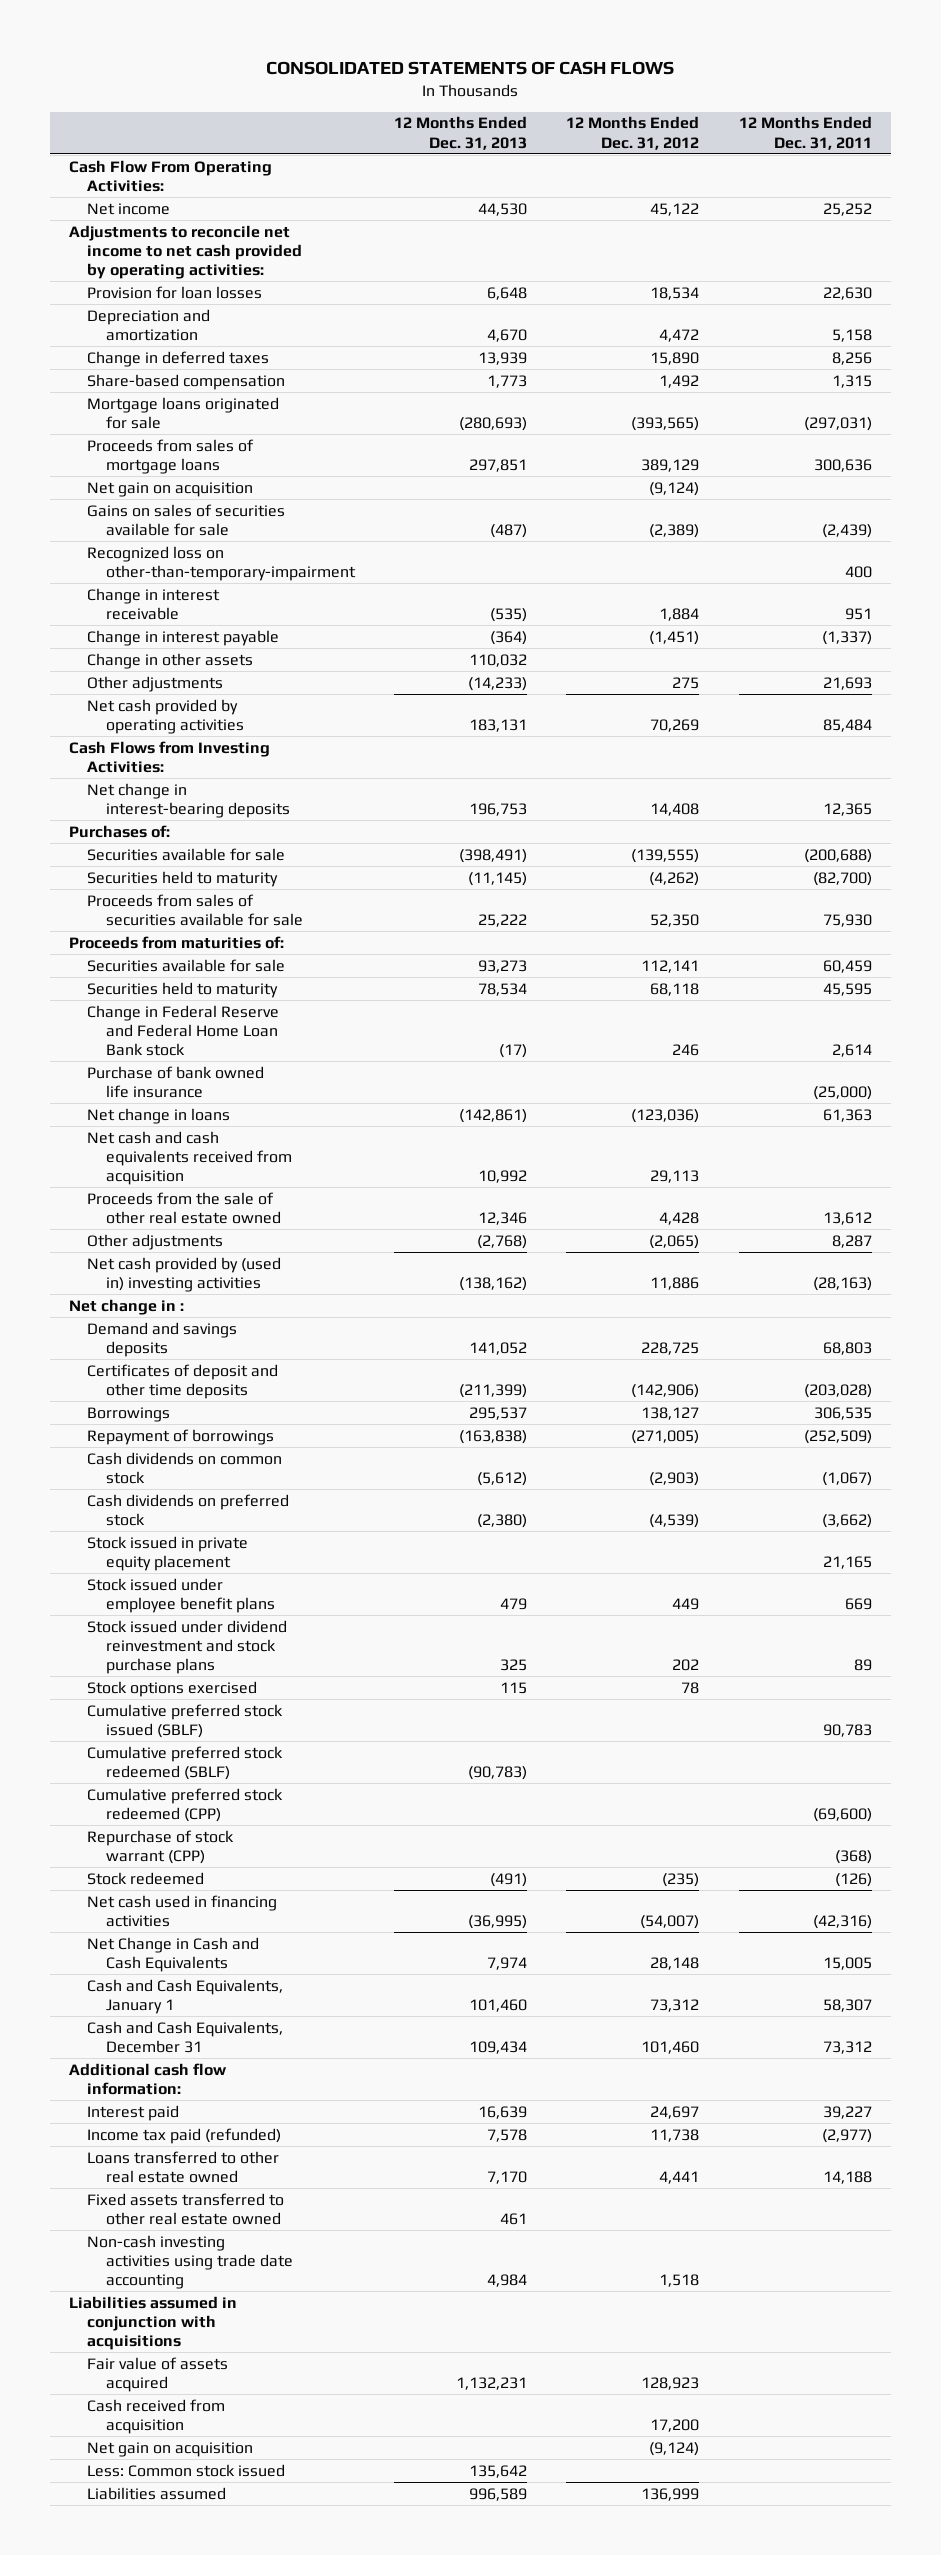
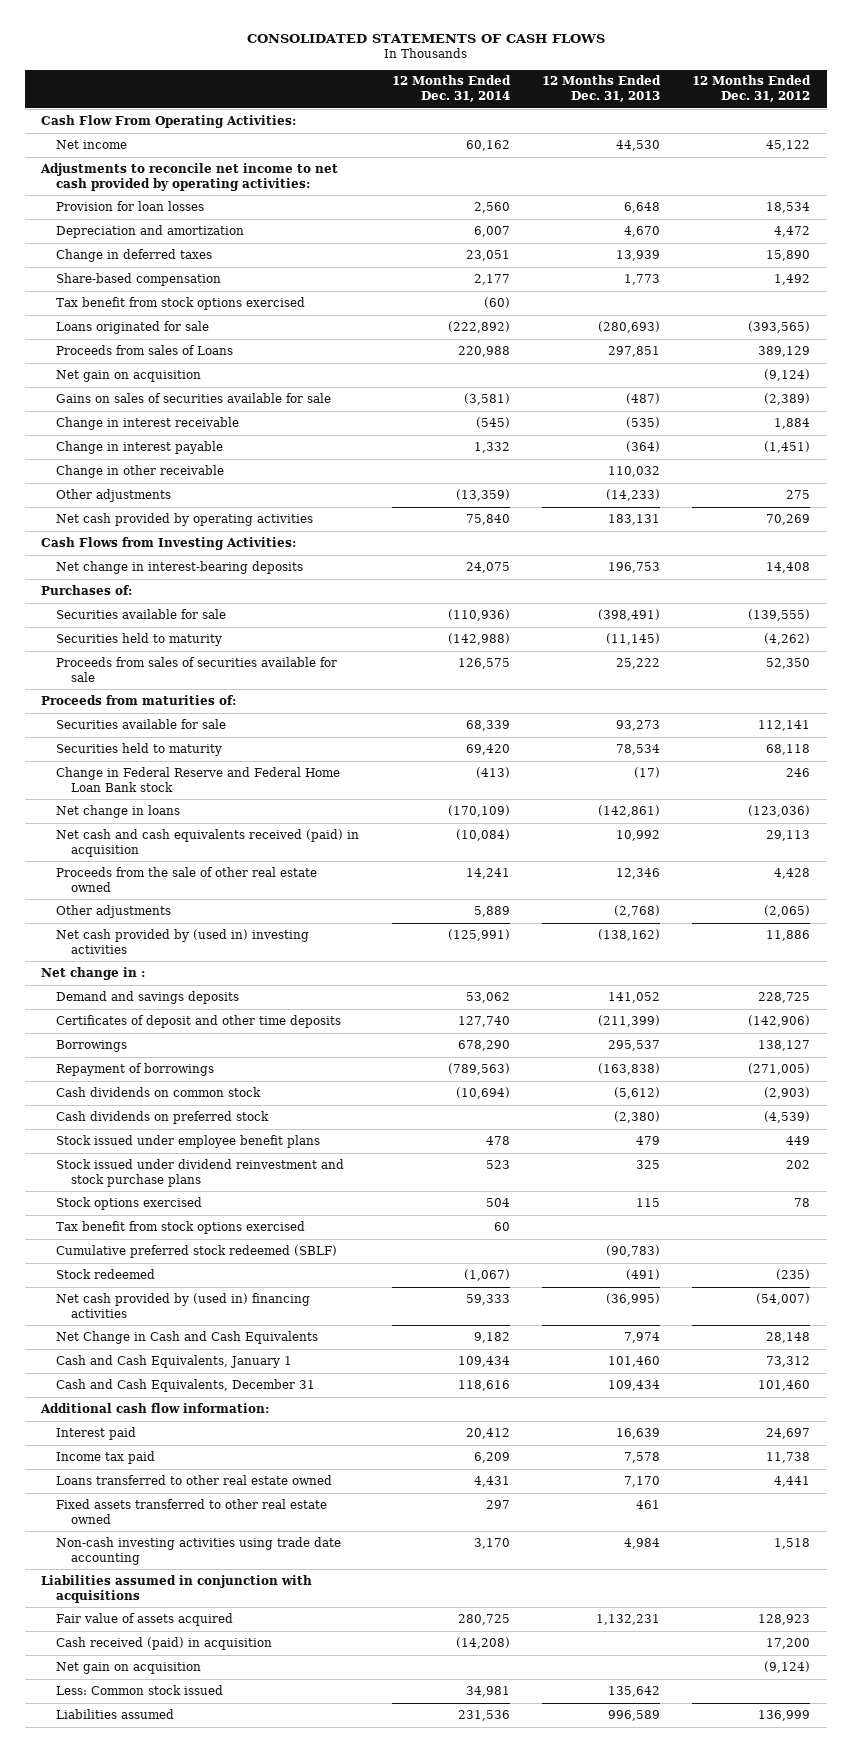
[738,116,872,150] 12 Months Ended Dec. 31, 2011 -> none
none -> [391,75,511,103] 12 Months Ended Dec. 31, 2014
none -> [56,296,306,310] Tax benefit from stock options exercised
[87,396,280,429] Mortgage loans originated for sale -> [56,320,210,334] Loans originated for sale
[87,438,255,474] Proceeds from sales of mortgage loans -> [56,344,234,355] Proceeds from sales of Loans
[87,545,356,581] Recognized loss on other-than-temporary-impairment -> none
[87,652,254,669] Change in other assets -> [56,464,225,478] Change in other receivable
[87,1065,265,1098] Purchase of bank owned life insurance -> none
[87,1130,292,1186] Net cash and cash equivalents received from acquisition -> [56,828,360,857] Net cash and cash equivalents received (paid) in acquisition
[87,1535,249,1571] Stock issued in private equity placement -> none
[87,1703,284,1738] Cumulative preferred stock issued (SBLF) -> none
none -> [56,1220,306,1234] Tax benefit from stock options exercised
[87,1787,284,1822] Cumulative preferred stock redeemed (CPP) -> none
[87,1829,235,1864] Repurchase of stock warrant (CPP) -> none
[87,1894,278,1927] Net cash used in financing activities -> [56,1292,311,1318] Net cash provided by (used in) financing activities
[87,2127,282,2144] Income tax paid (refunded) -> [56,1450,156,1464] Income tax paid
[87,2398,226,2434] Cash received from acquisition -> [56,1636,273,1650] Cash received (paid) in acquisition

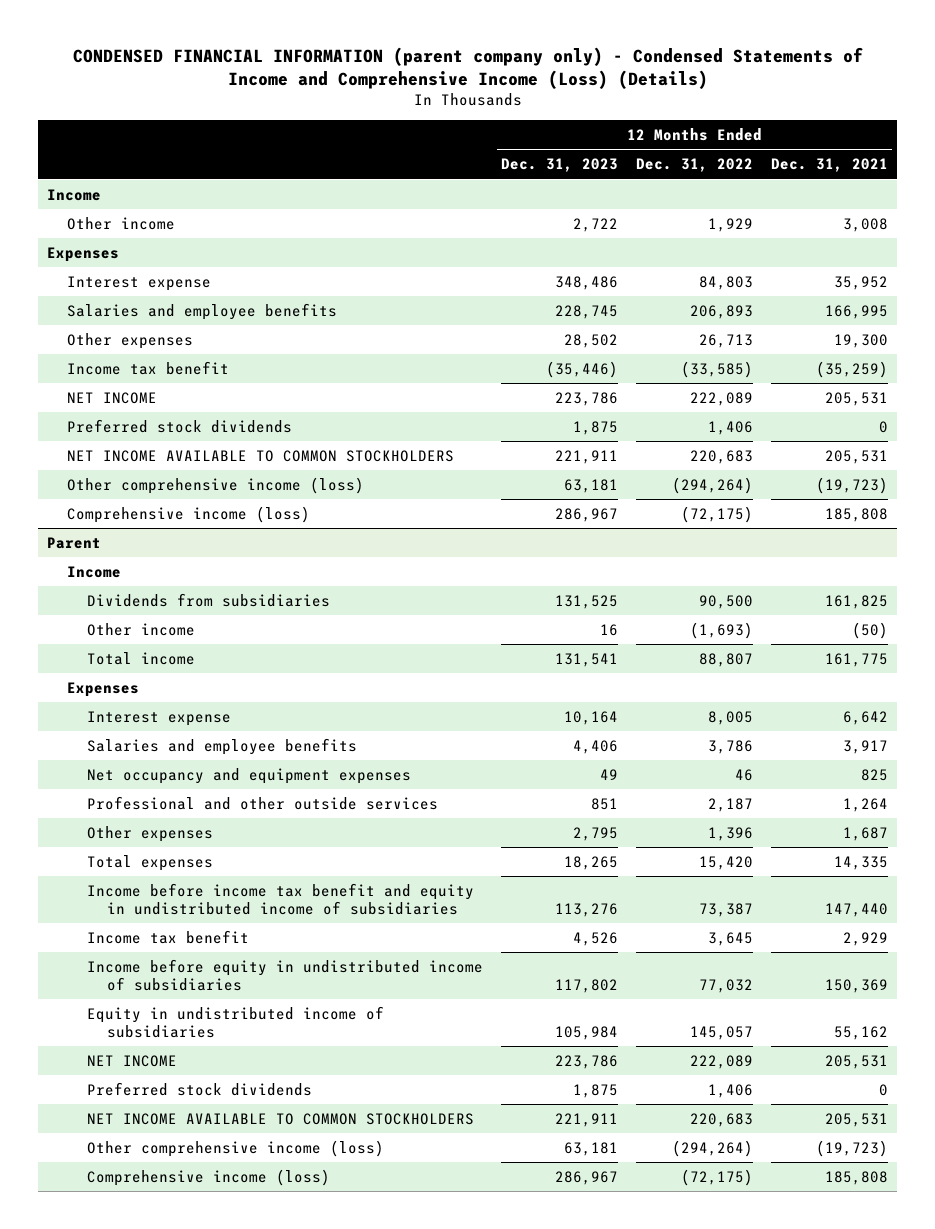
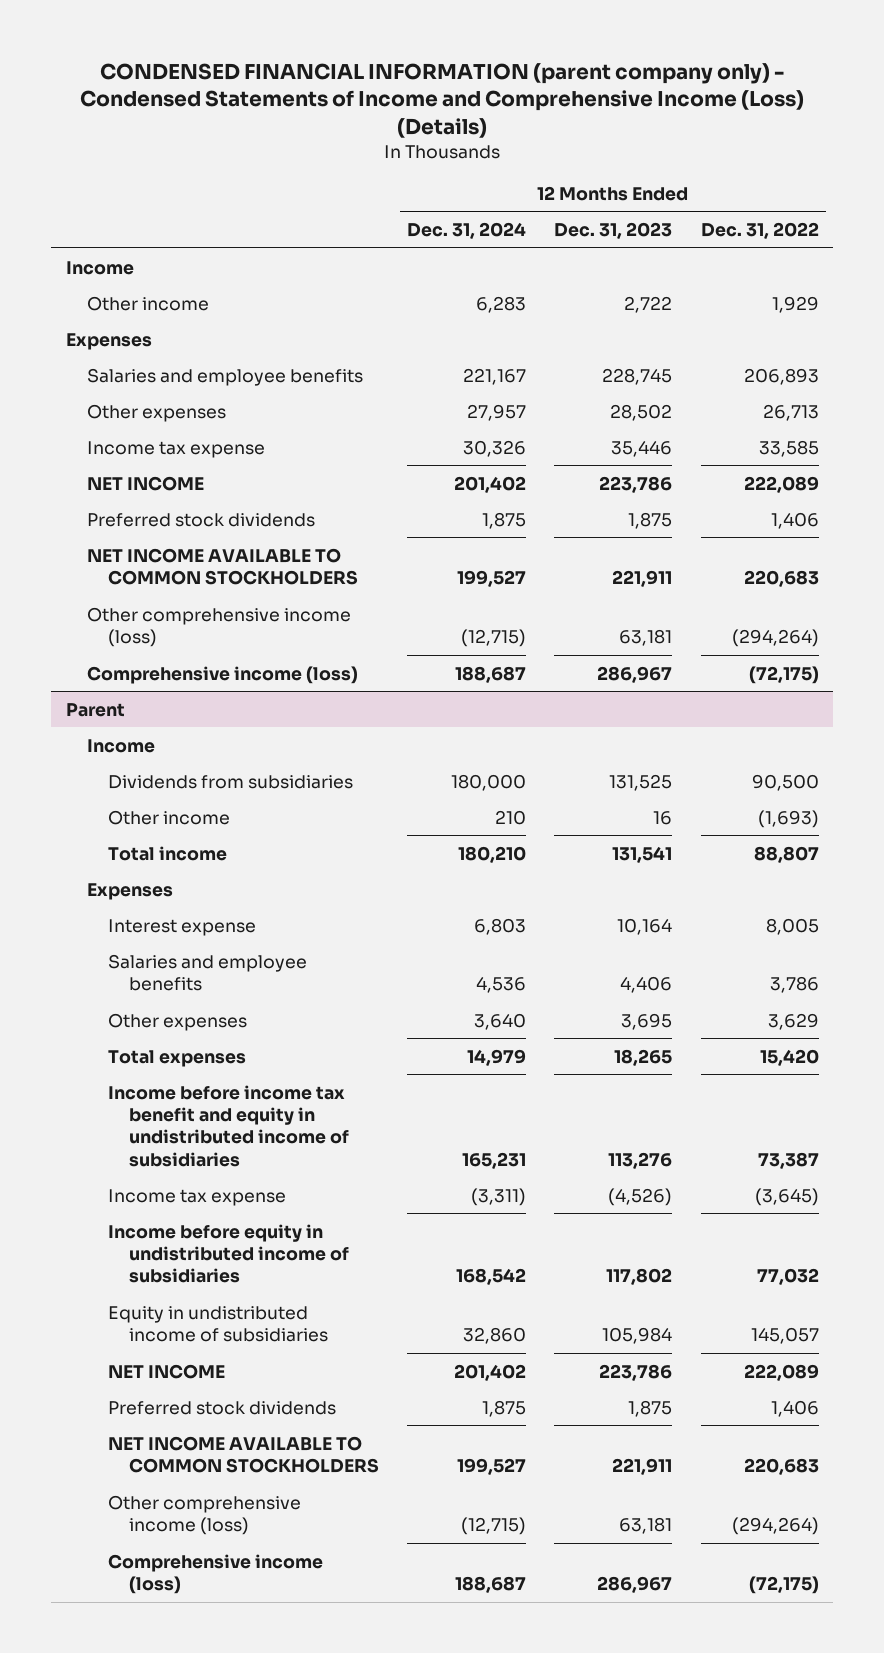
[770,158,888,173] Dec. 31, 2021 -> none
none -> [407,222,527,240] Dec. 31, 2024
[67,275,212,291] Interest expense -> none
[67,360,230,375] Income tax benefit -> [86,440,265,458] Income tax expense
[546,360,619,378] (35,446) -> [611,439,673,457] 35,446
[681,360,754,378] (33,585) -> [758,439,819,457] 33,585
[87,767,412,784] Net occupancy and equipment expenses -> none
[87,795,439,810] Professional and other outside services -> none
[573,826,619,841] 2,795 -> [621,1012,673,1030] 3,695
[708,826,754,841] 1,396 -> [767,1012,819,1030] 3,629
[87,929,250,944] Income tax benefit -> [107,1188,286,1206] Income tax expense
[573,931,619,946] 4,526 -> [608,1187,673,1206] (4,526)
[708,931,754,946] 3,645 -> [754,1187,819,1206] (3,645)

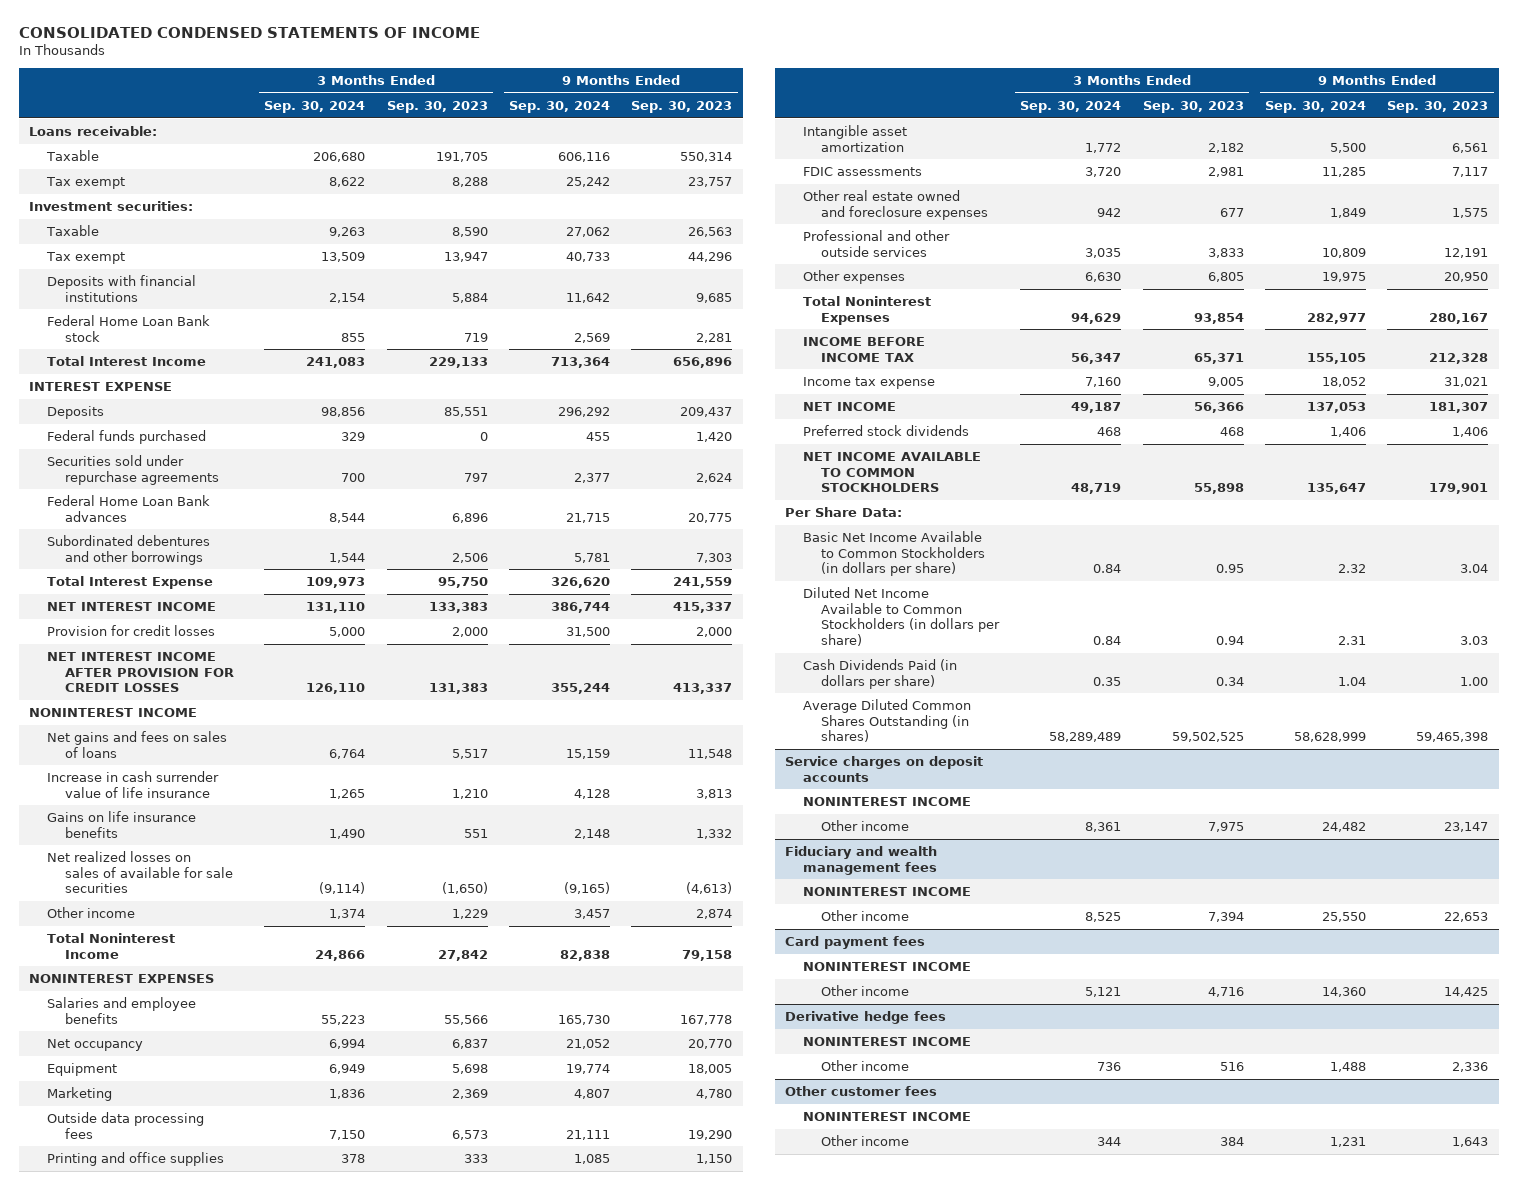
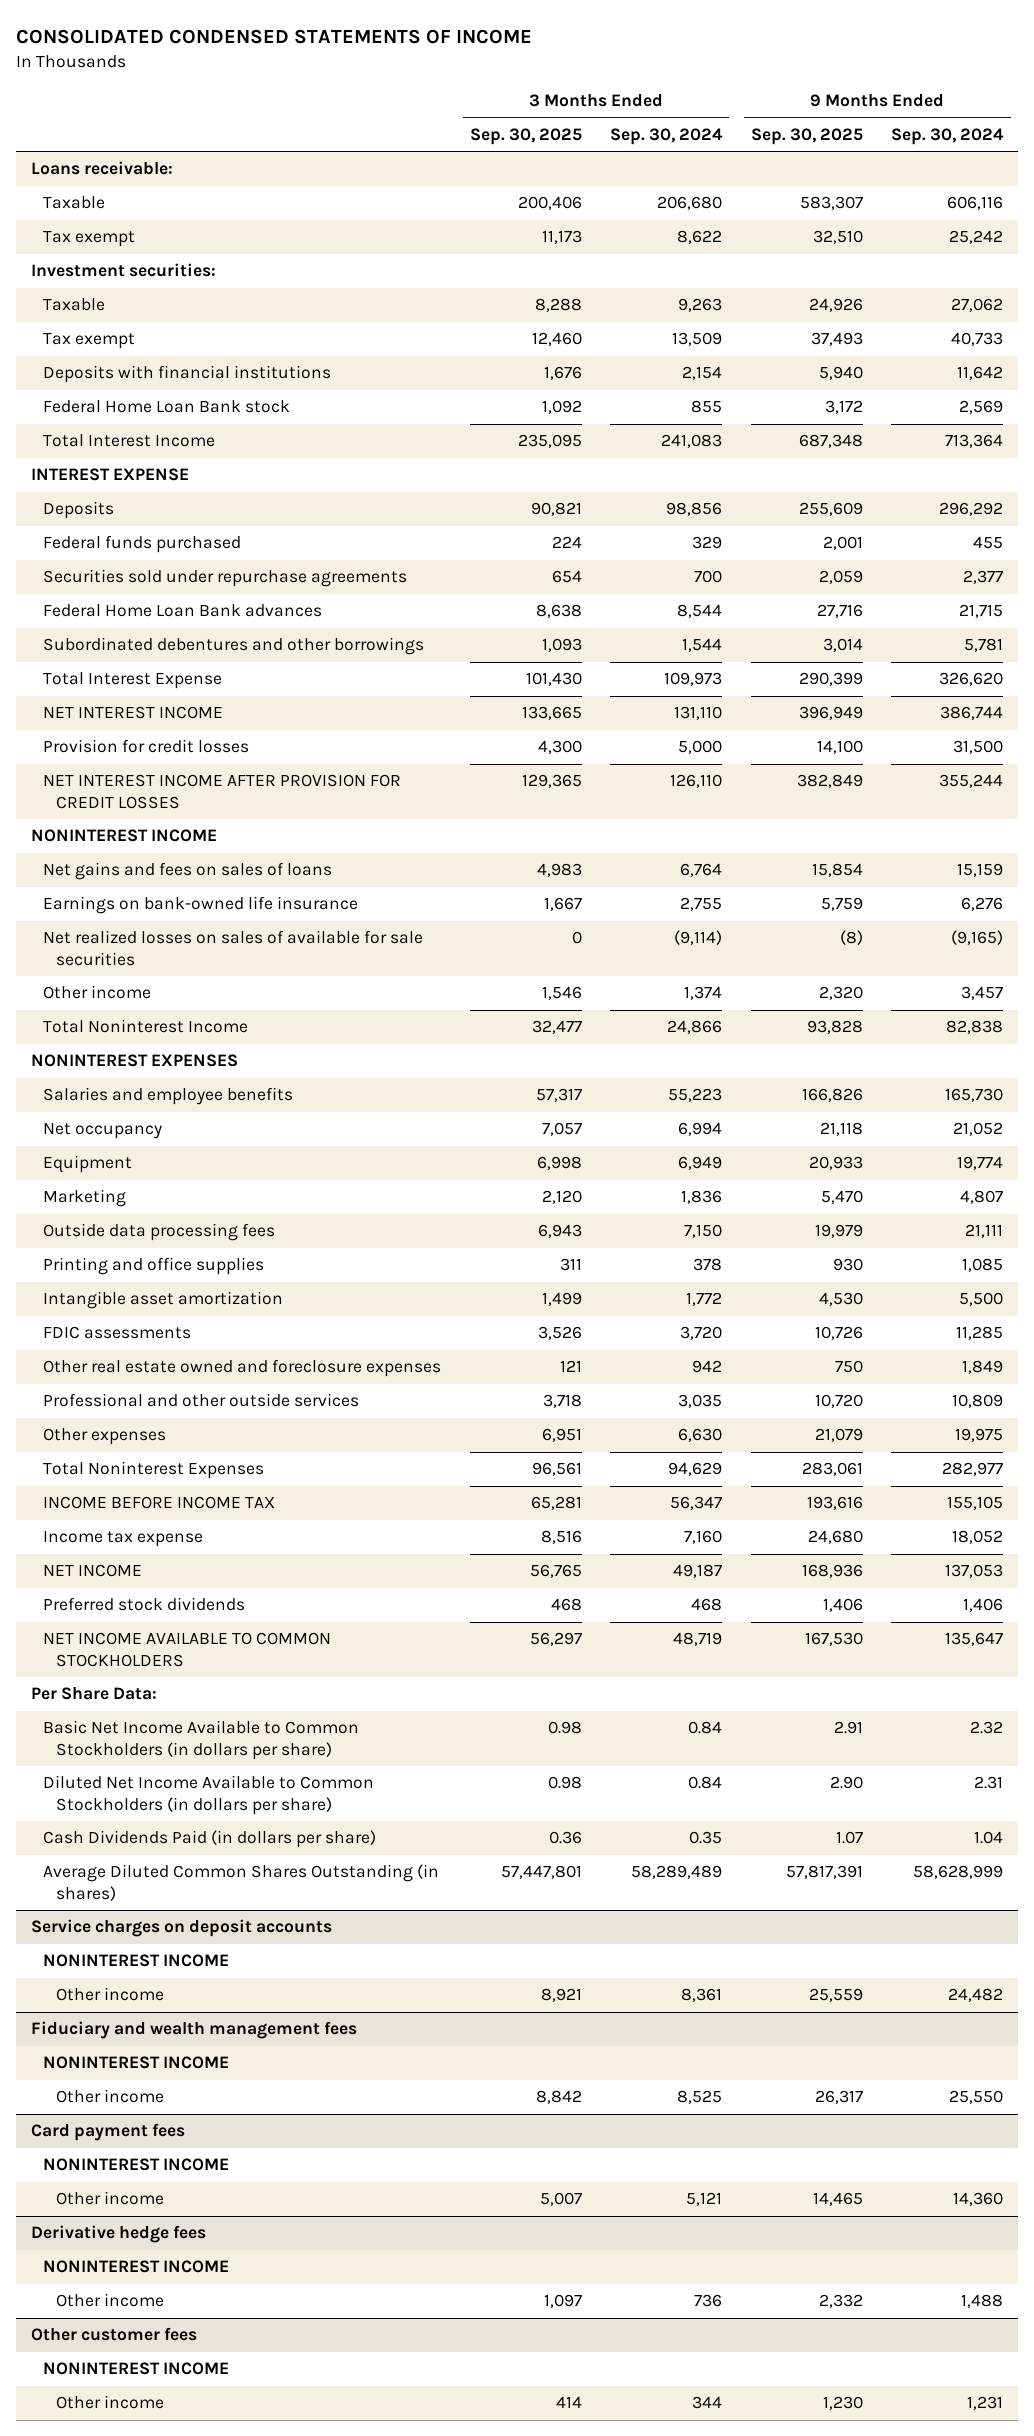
[386,100,488,113] Sep. 30, 2023 -> none
[631,100,733,113] Sep. 30, 2023 -> none
none -> [469,127,582,145] Sep. 30, 2025
none -> [750,127,863,145] Sep. 30, 2025
[47,771,220,798] Increase in cash surrender value of life insurance -> none
[47,811,197,838] Gains on life insurance benefits -> none
none -> [43,896,359,915] Earnings on bank-owned life insurance

